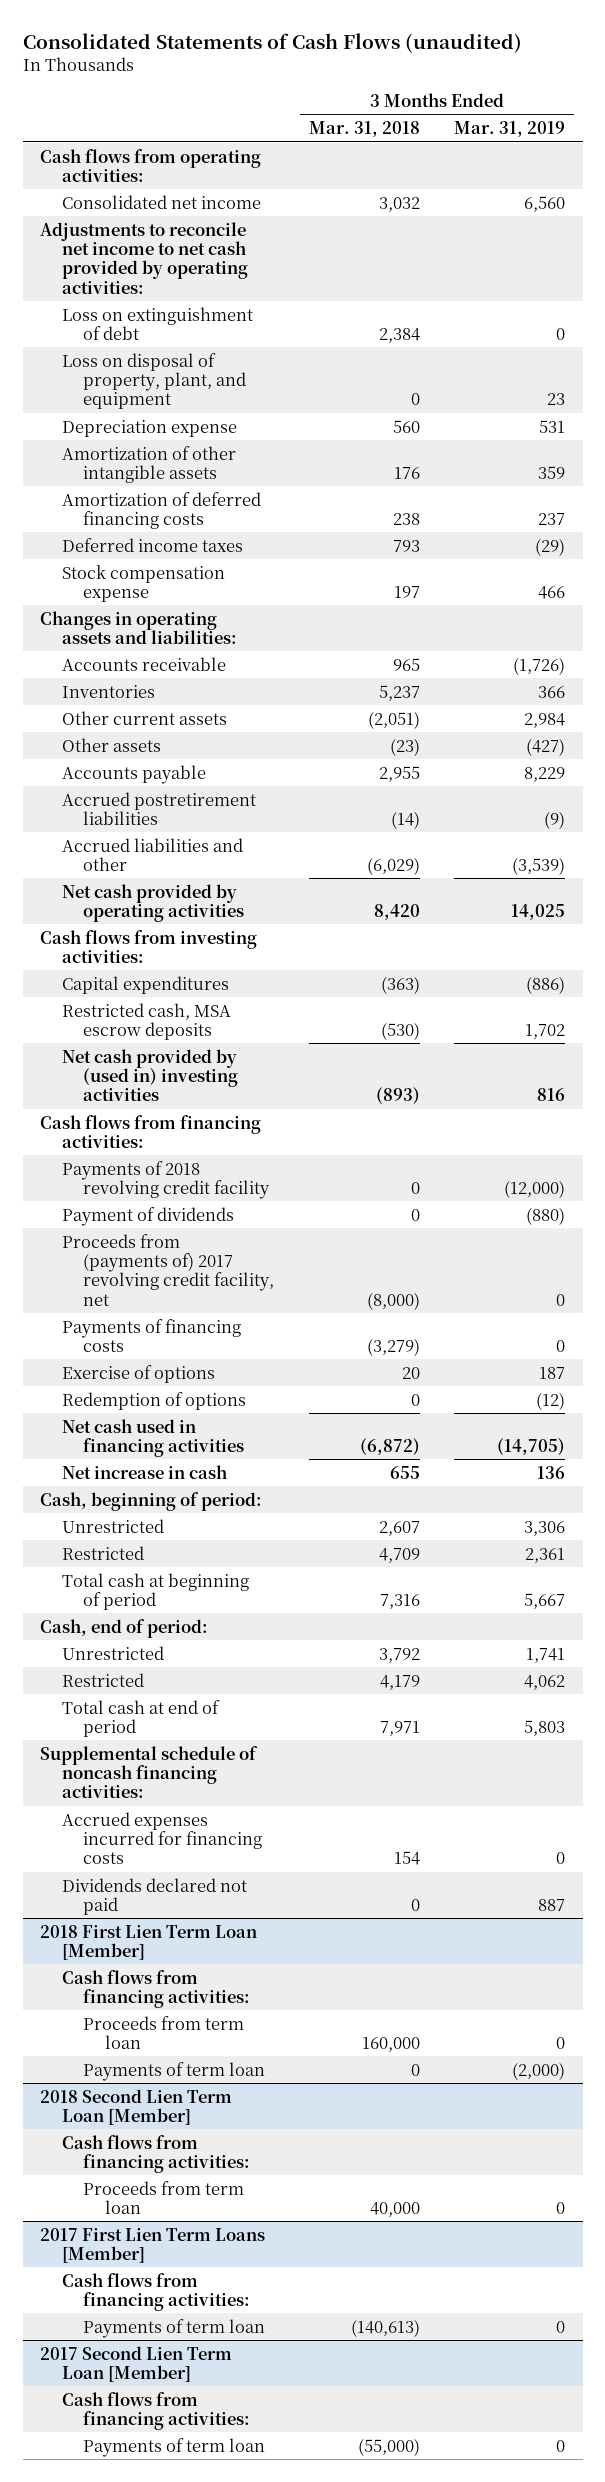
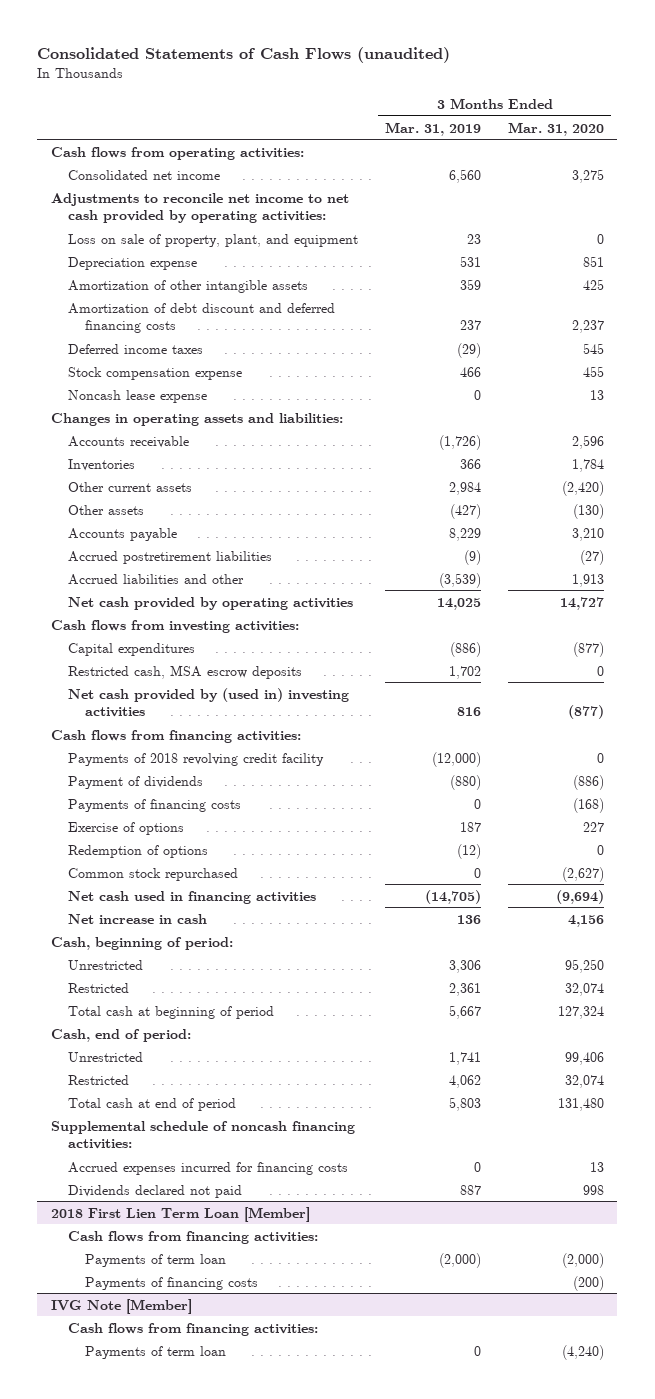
[308,121,420,138] Mar. 31, 2018 -> none
none -> [507,121,604,136] Mar. 31, 2020
[61,306,253,340] Loss on extinguishment of debt -> none
[61,352,247,410] Loss on disposal of property, plant, and equipment -> [68,233,359,247] Loss on sale of property, plant, and equipment
[61,491,261,529] Amortization of deferred financing costs -> [68,302,336,333] Amortization of debt discount and deferred financing costs
none -> [68,389,208,403] Noncash lease expense
[61,1233,275,1306] Proceeds from (payments of) 2017 revolving credit facility, net -> none
none -> [68,867,239,881] Common stock repurchased
[83,2015,245,2049] Proceeds from term loan -> none
[40,2088,233,2125] 2018 Second Lien Term Loan [Member] -> none
[61,2134,251,2173] Cash flows from financing activities: -> none
[83,2180,245,2214] Proceeds from term loan -> none
[40,2227,266,2263] 2017 First Lien Term Loans [Member] -> none
[61,2272,251,2311] Cash flows from financing activities: -> none
[83,2318,266,2338] Payments of term loan -> none
[40,2345,233,2382] 2017 Second Lien Term Loan [Member] -> none
none -> [85,1276,259,1290] Payments of financing costs
none -> [50,1298,192,1314] IVG Note [Member]

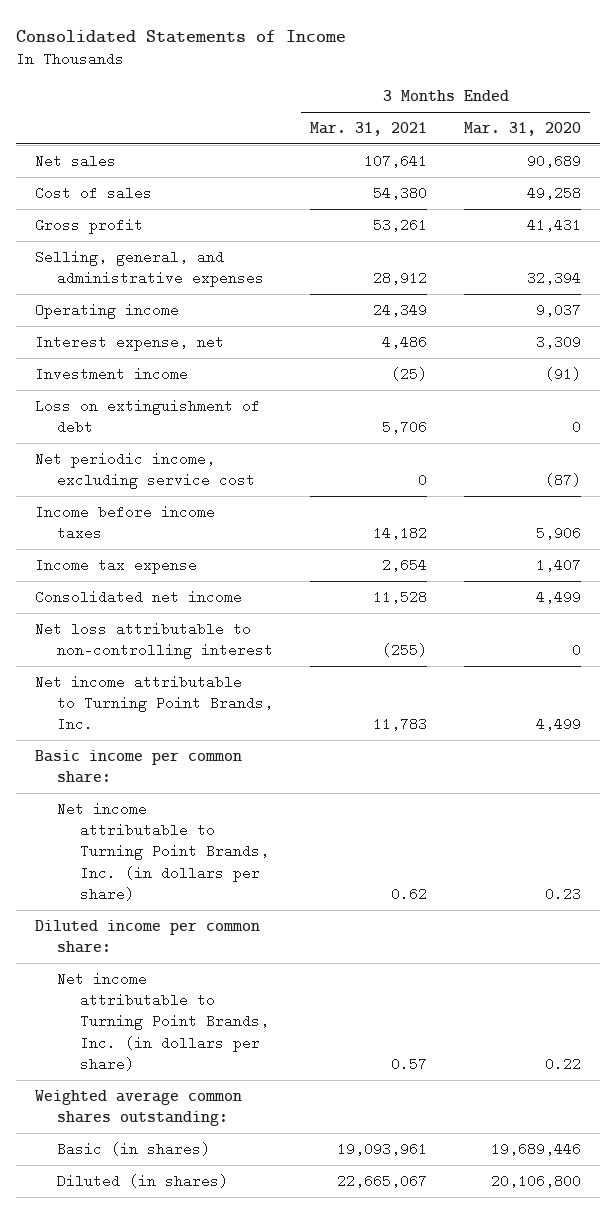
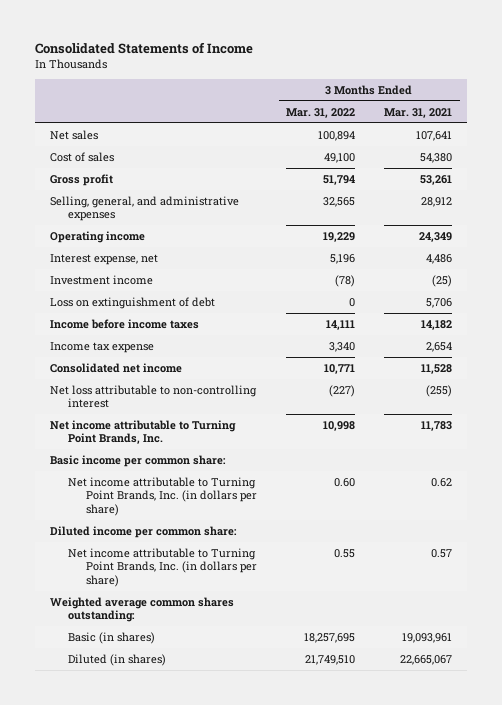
[464,121,582,136] Mar. 31, 2020 -> none
none -> [285,107,355,118] Mar. 31, 2022
[34,451,256,490] Net periodic income, excluding service cost -> none

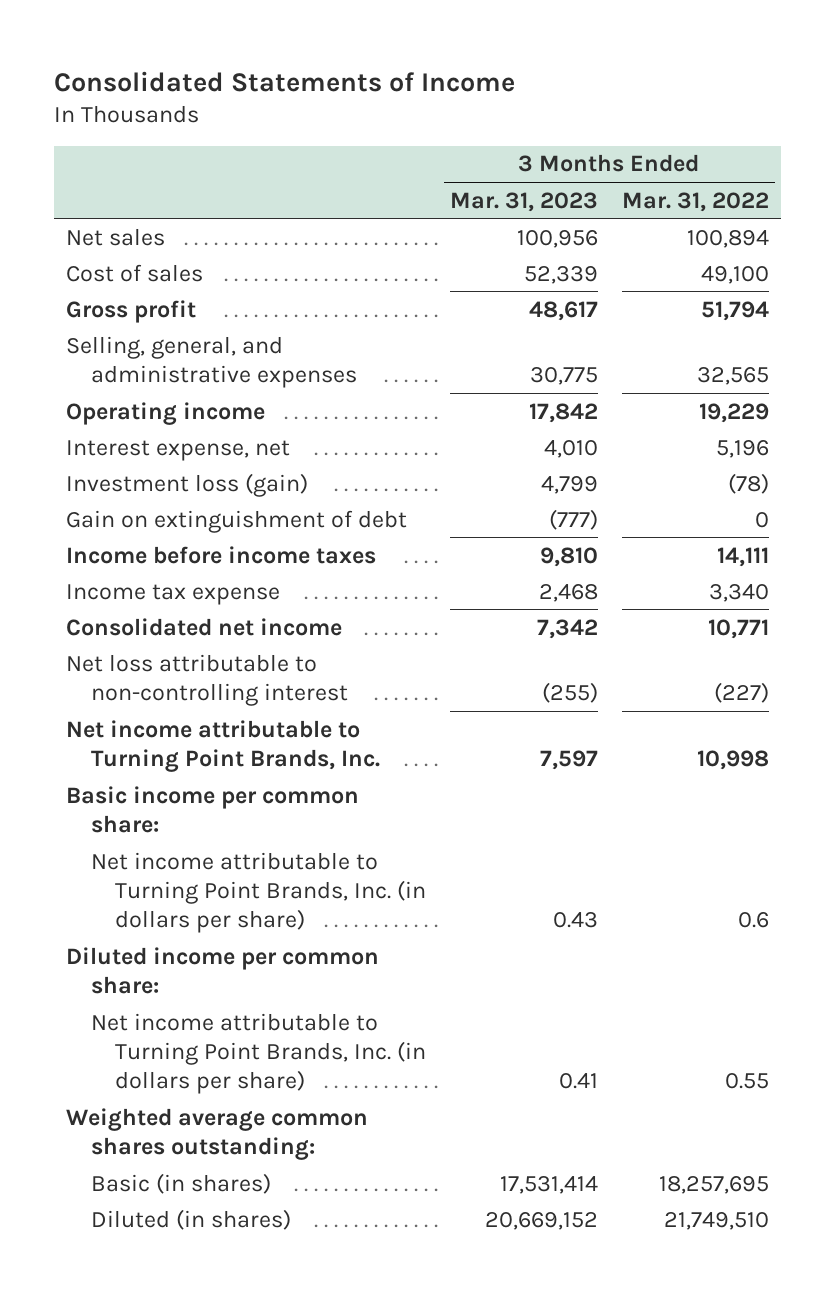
[384,107,453,118] Mar. 31, 2021 -> none
none -> [449,191,598,212] Mar. 31, 2023
[50,274,154,285] Investment income -> [66,472,309,497] Investment loss (gain)
[50,296,216,309] Loss on extinguishment of debt -> [66,509,408,533] Gain on extinguishment of debt
[333,477,355,487] 0.60 -> [737,912,769,929] 0.6

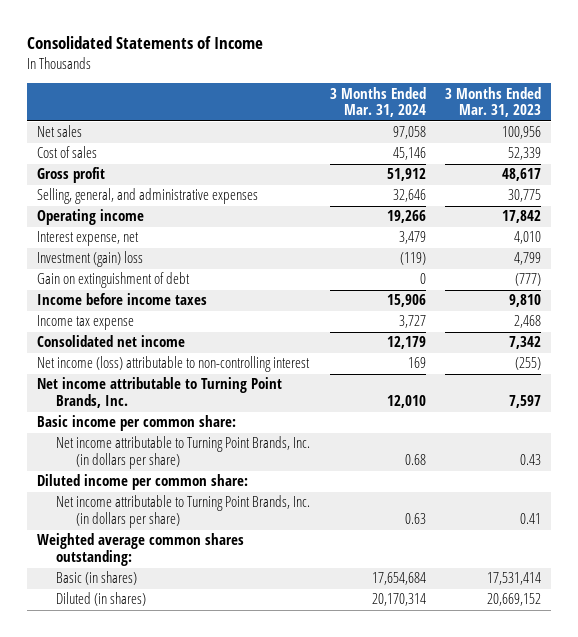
[621,191,769,212] Mar. 31, 2022 -> none
none -> [329,86,426,118] 3 Months Ended Mar. 31, 2024
[66,472,309,497] Investment loss (gain) -> [36,251,143,268] Investment (gain) loss
[66,653,348,706] Net loss attributable to non-controlling interest -> [36,356,310,373] Net income (loss) attributable to non-controlling interest

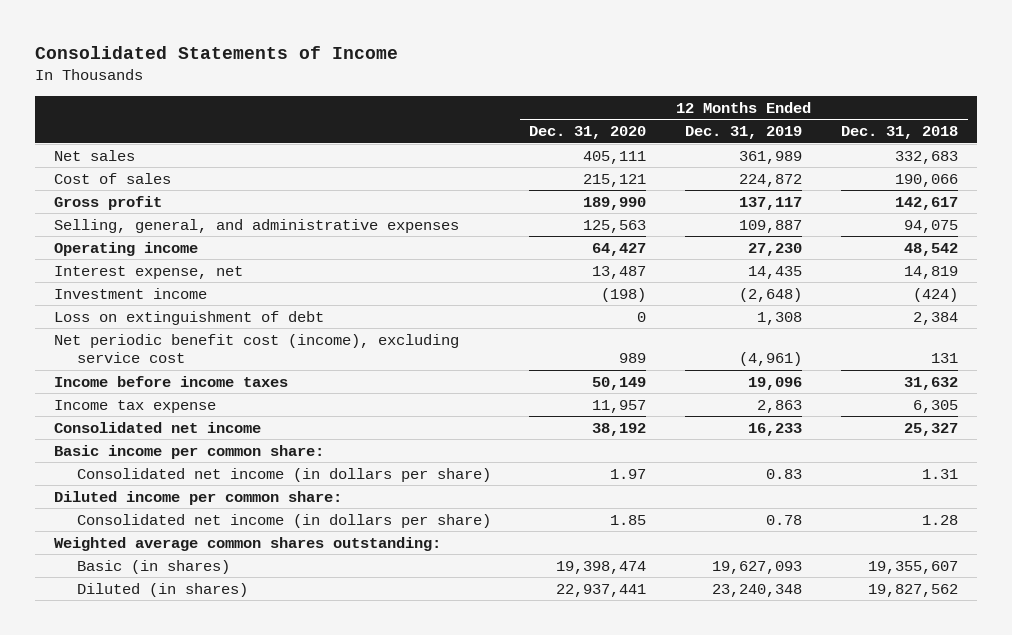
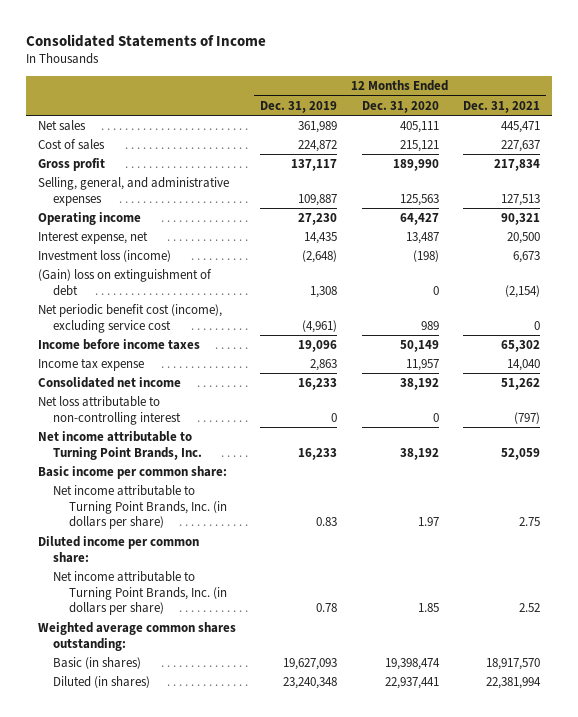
[840,126,958,140] Dec. 31, 2018 -> none
none -> [463,100,541,113] Dec. 31, 2021
[54,287,208,299] Investment income -> [38,249,172,262] Investment loss (income)
[54,310,325,325] Loss on extinguishment of debt -> [38,268,213,296] (Gain) loss on extinguishment of debt
none -> [38,395,182,425] Net loss attributable to non-controlling interest
none -> [38,430,203,460] Net income attributable to Turning Point Brands, Inc.
[76,467,491,482] Consolidated net income (in dollars per share) -> [53,484,227,530] Net income attributable to Turning Point Brands, Inc. (in dollars per share)
[76,513,491,528] Consolidated net income (in dollars per share) -> [53,570,227,616] Net income attributable to Turning Point Brands, Inc. (in dollars per share)

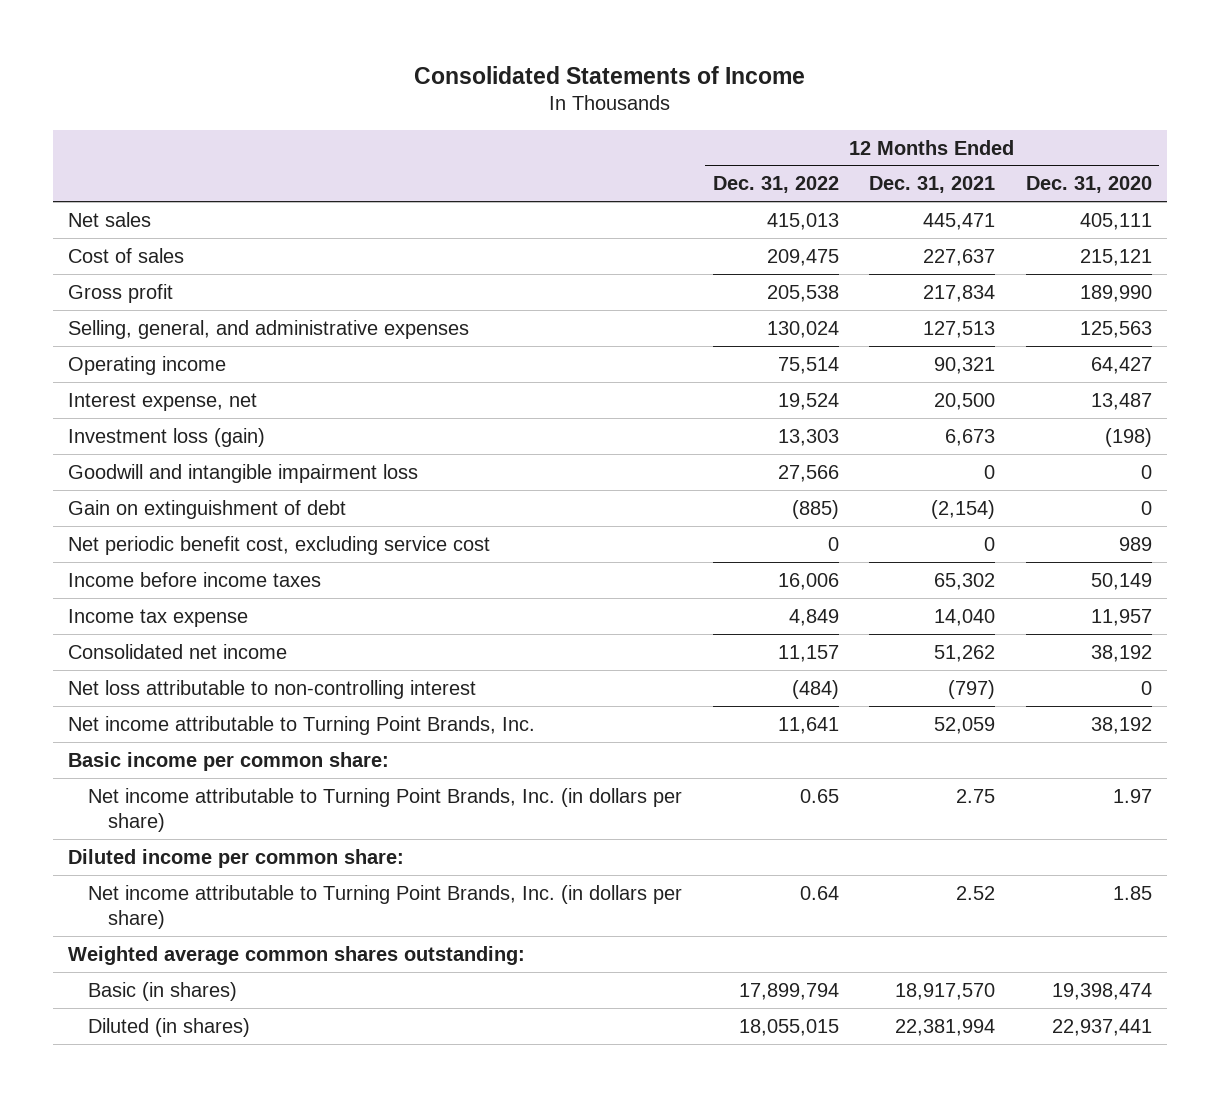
[260,100,338,113] Dec. 31, 2019 -> none
none -> [712,176,839,194] Dec. 31, 2022
[38,249,172,262] Investment loss (income) -> [67,427,265,447] Investment loss (gain)
none -> [67,463,418,483] Goodwill and intangible impairment loss
[38,268,213,296] (Gain) loss on extinguishment of debt -> [67,499,346,519] Gain on extinguishment of debt
[38,303,223,333] Net periodic benefit cost (income), excluding service cost -> [67,535,490,555] Net periodic benefit cost, excluding service cost

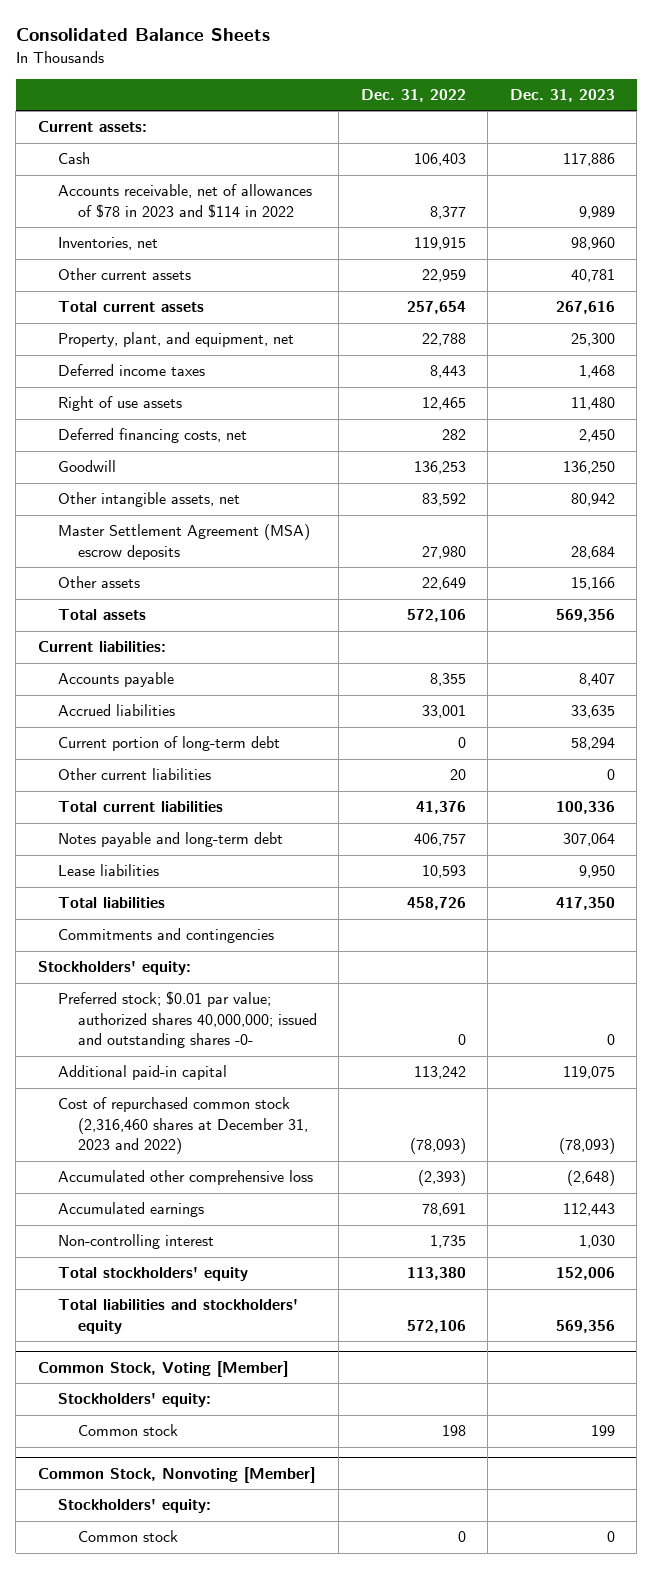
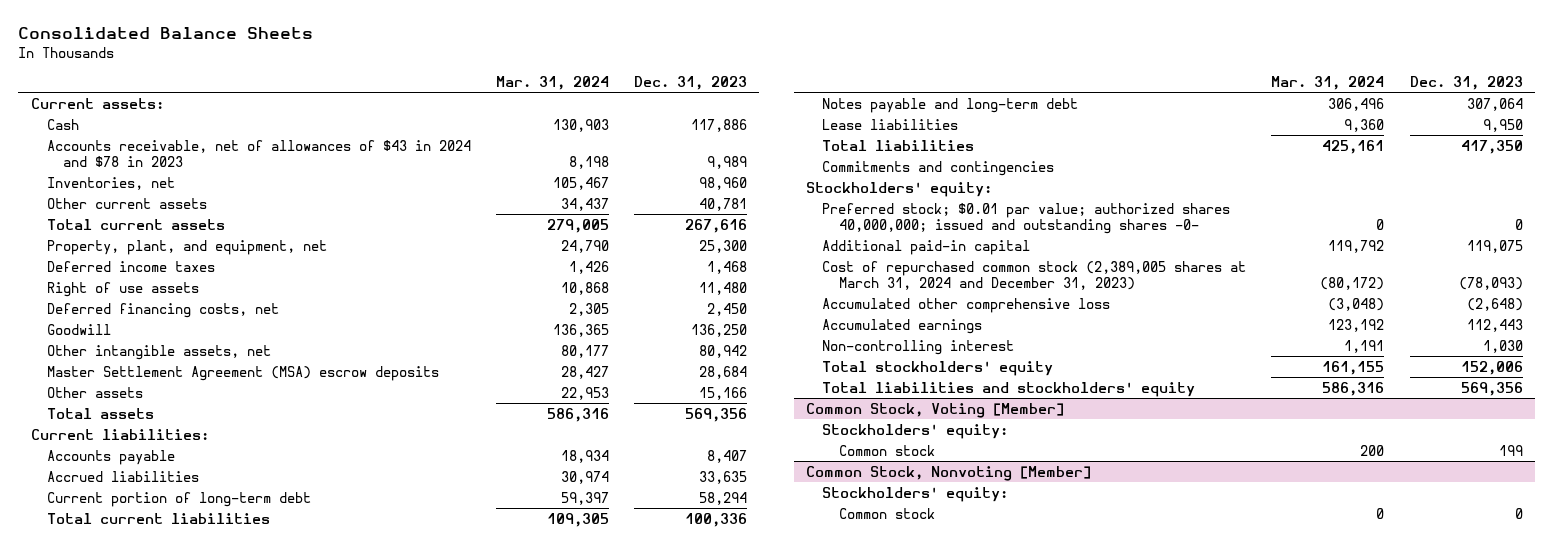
[360,89,466,103] Dec. 31, 2022 -> none
none -> [495,76,609,91] Mar. 31, 2024
[57,184,312,218] Accounts receivable, net of allowances of $78 in 2023 and $114 in 2022 -> [46,139,471,168] Accounts receivable, net of allowances of $43 in 2024 and $78 in 2023
[57,768,211,781] Other current liabilities -> none
[57,1097,308,1155] Cost of repurchased common stock (2,316,460 shares at December 31, 2023 and 2022) -> [822,260,1247,291] Cost of repurchased common stock (2,389,005 shares at March 31, 2024 and December 31, 2023)

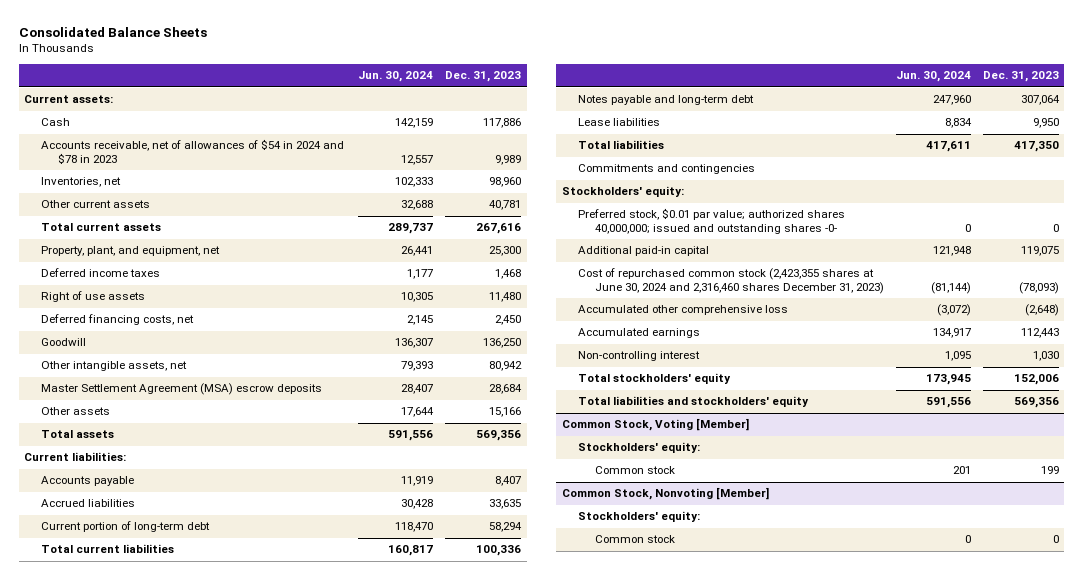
[495,76,609,91] Mar. 31, 2024 -> none
none -> [358,71,434,83] Jun. 30, 2024
[46,139,471,168] Accounts receivable, net of allowances of $43 in 2024 and $78 in 2023 -> [40,139,344,165] Accounts receivable, net of allowances of $54 in 2024 and $78 in 2023
[822,202,1231,235] Preferred stock; $0.01 par value; authorized shares 40,000,000; issued and outstanding shares -0- -> [578,208,846,235] Preferred stock, $0.01 par value; authorized shares 40,000,000; issued and outstanding shares -0-
[822,260,1247,291] Cost of repurchased common stock (2,389,005 shares at March 31, 2024 and December 31, 2023) -> [578,268,885,295] Cost of repurchased common stock (2,423,355 shares at June 30, 2024 and 2,316,460 shares December 31, 2023)

